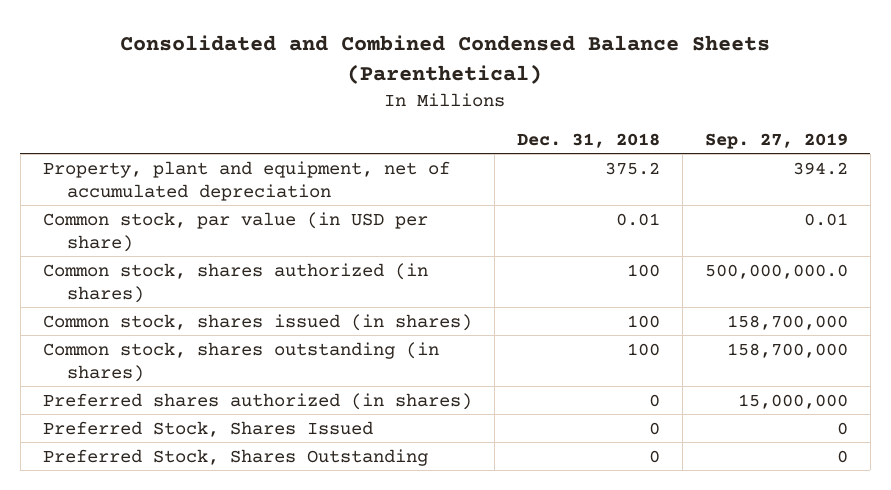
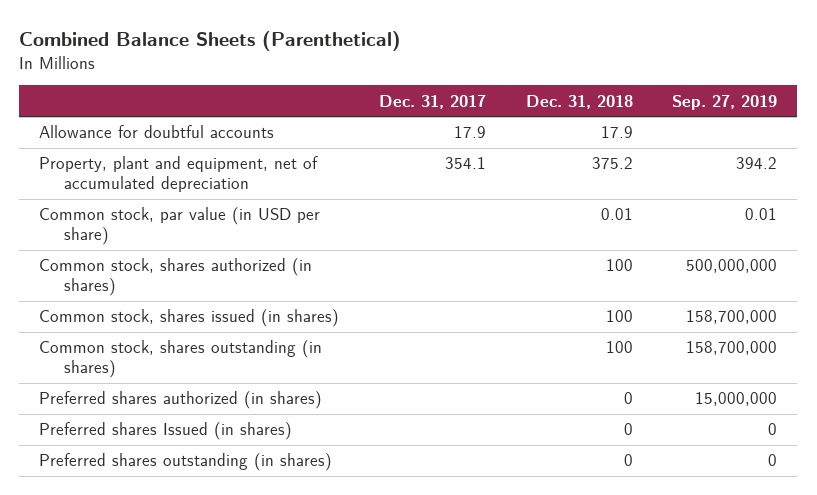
[120,35,771,85] Consolidated and Combined Condensed Balance Sheets (Parenthetical) -> [19,30,402,51] Combined Balance Sheets (Parenthetical)
none -> [378,94,486,109] Dec. 31, 2017
none -> [39,125,275,139] Allowance for doubtful accounts
[704,263,848,279] 500,000,000.0 -> [686,259,778,274] 500,000,000
[42,420,373,437] Preferred Stock, Shares Issued -> [39,422,293,441] Preferred shares Issued (in shares)
[42,448,428,466] Preferred Stock, Shares Outstanding -> [39,453,333,472] Preferred shares outstanding (in shares)

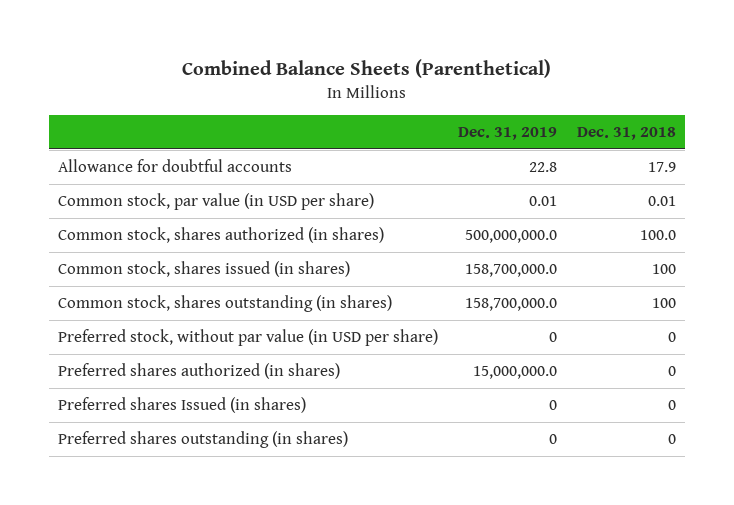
[378,94,486,109] Dec. 31, 2017 -> none
[672,94,778,110] Sep. 27, 2019 -> none
none -> [457,127,557,141] Dec. 31, 2019
[39,156,319,193] Property, plant and equipment, net of accumulated depreciation -> none
[605,259,633,272] 100 -> [639,230,676,241] 100.0
none -> [58,329,439,347] Preferred stock, without par value (in USD per share)

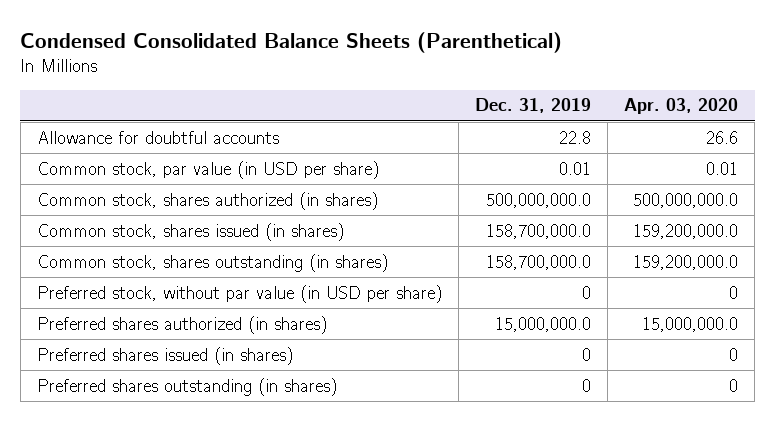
[181,58,551,78] Combined Balance Sheets (Parenthetical) -> [20,31,563,53] Condensed Consolidated Balance Sheets (Parenthetical)
[576,127,676,141] Dec. 31, 2018 -> none
none -> [624,98,739,115] Apr. 03, 2020
[58,397,307,414] Preferred shares Issued (in shares) -> [36,346,293,365] Preferred shares issued (in shares)

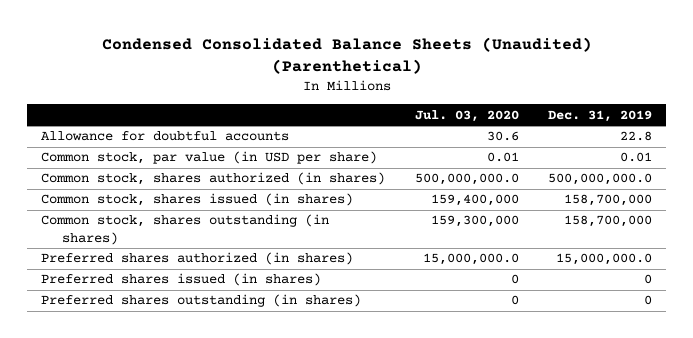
[20,31,563,53] Condensed Consolidated Balance Sheets (Parenthetical) -> [101,36,592,74] Condensed Consolidated Balance Sheets (Unaudited) (Parenthetical)
[624,98,739,115] Apr. 03, 2020 -> none
none -> [414,109,519,122] Jul. 03, 2020
[36,284,442,303] Preferred stock, without par value (in USD per share) -> none
[486,223,592,239] 158,700,000.0 -> [563,194,652,207] 158,700,000
[486,254,592,270] 158,700,000.0 -> [563,215,652,228] 158,700,000

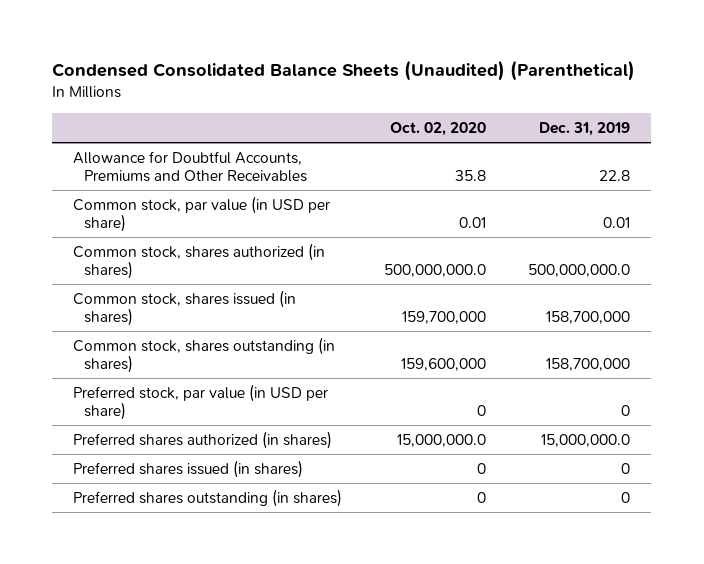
[414,109,519,122] Jul. 03, 2020 -> none
none -> [390,121,487,136] Oct. 02, 2020
[41,131,290,142] Allowance for doubtful accounts -> [73,150,308,182] Allowance for Doubtful Accounts, Premiums and Other Receivables
none -> [73,383,329,420] Preferred stock, par value (in USD per share)

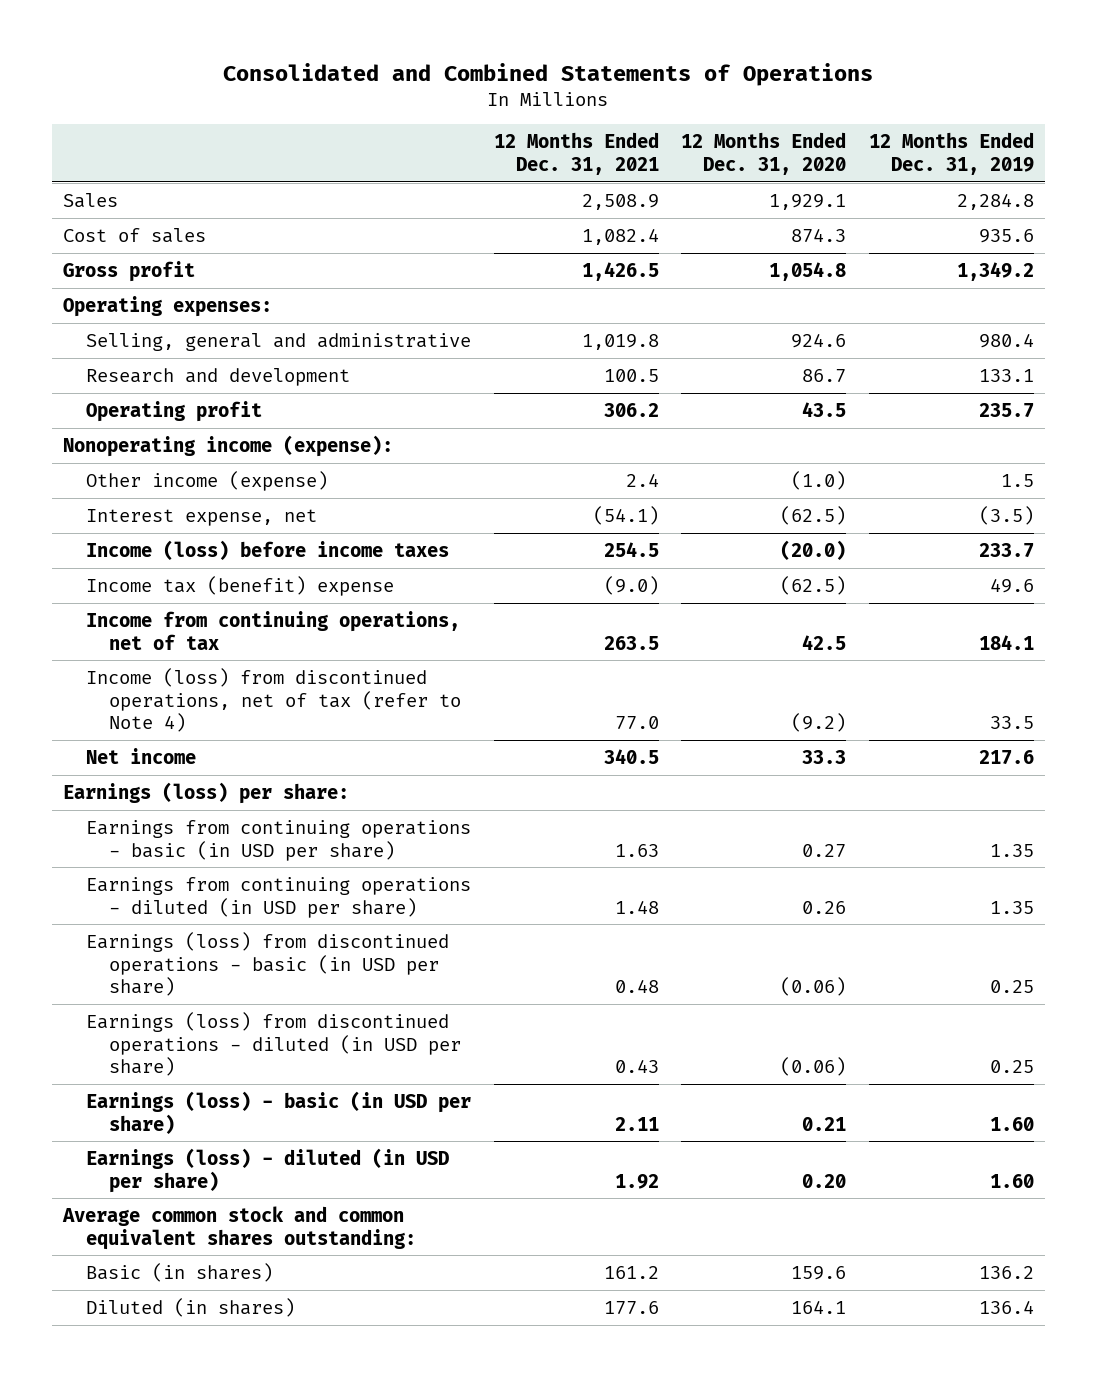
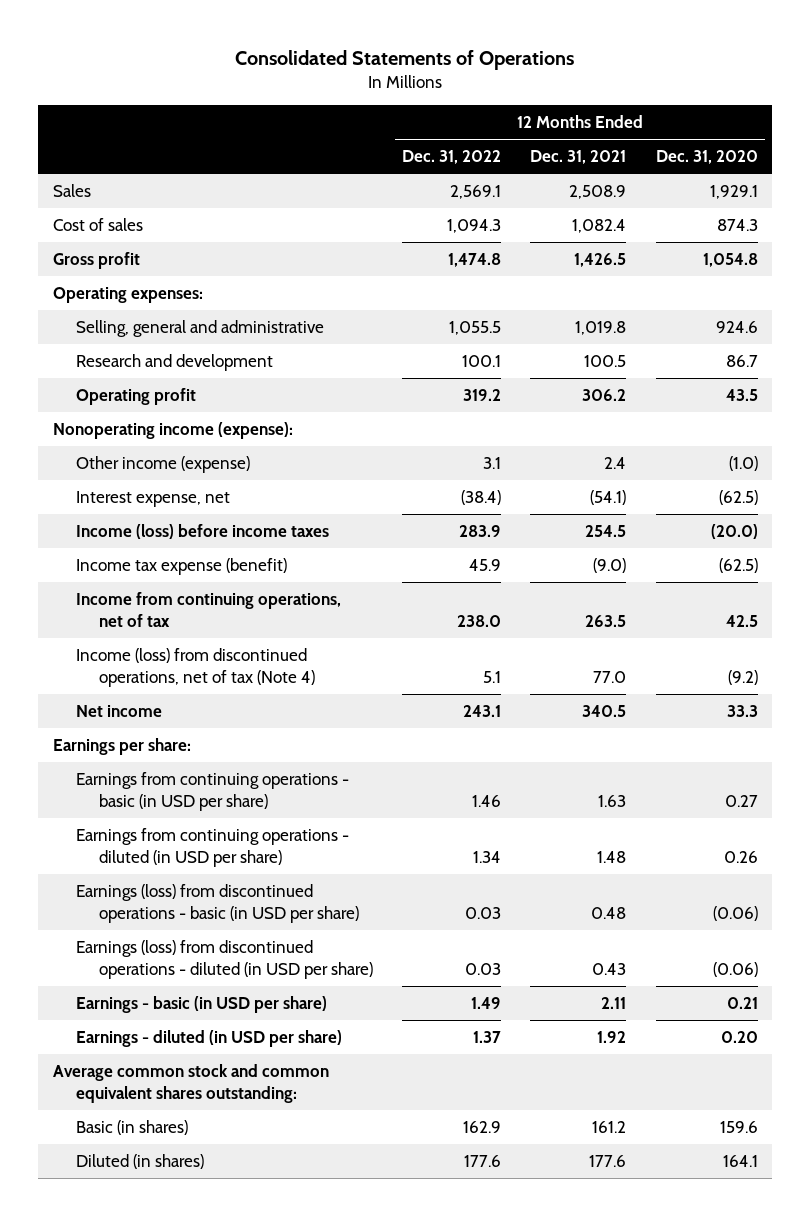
[223,62,874,86] Consolidated and Combined Statements of Operations -> [235,49,575,70] Consolidated Statements of Operations
[868,132,1034,176] 12 Months Ended Dec. 31, 2019 -> none
none -> [402,150,502,165] Dec. 31, 2022
[85,575,394,596] Income tax (benefit) expense -> [75,558,287,576] Income tax expense (benefit)
[85,667,461,733] Income (loss) from discontinued operations, net of tax (refer to Note 4) -> [75,648,315,688] Income (loss) from discontinued operations, net of tax (Note 4)
[63,781,350,804] Earnings (loss) per share: -> [52,738,191,756] Earnings per share:
[85,1090,471,1134] Earnings (loss) - basic (in USD per share) -> [75,996,327,1014] Earnings - basic (in USD per share)
[85,1147,449,1193] Earnings (loss) - diluted (in USD per share) -> [75,1030,342,1048] Earnings - diluted (in USD per share)

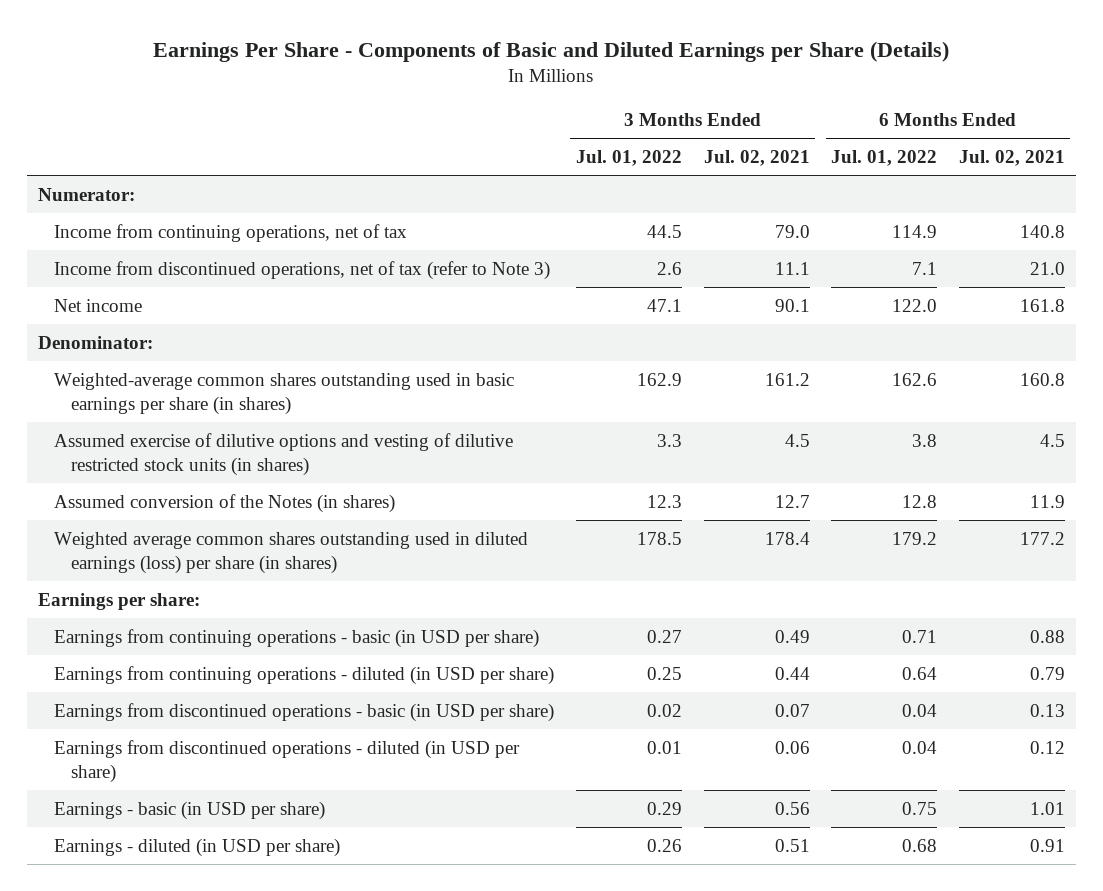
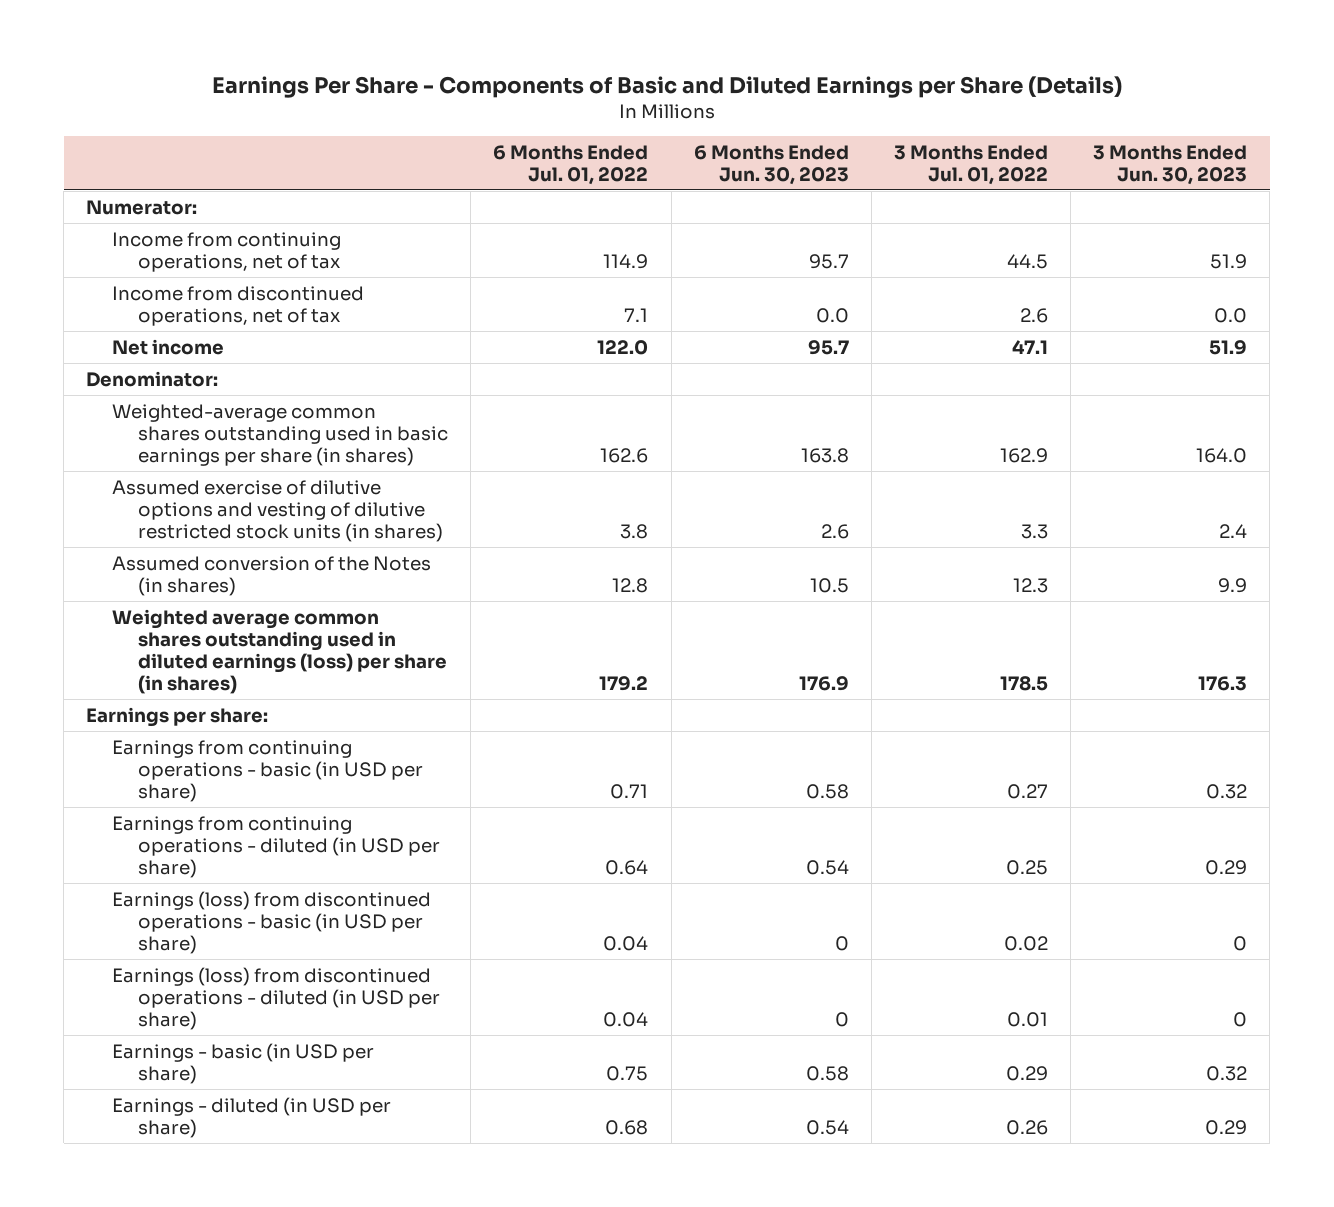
[703,150,810,167] Jul. 02, 2021 -> none
[958,150,1065,167] Jul. 02, 2021 -> none
none -> [693,144,849,185] 6 Months Ended Jun. 30, 2023
none -> [1093,144,1248,185] 3 Months Ended Jun. 30, 2023
[54,260,551,280] Income from discontinued operations, net of tax (refer to Note 3) -> [112,285,365,326] Income from discontinued operations, net of tax
[54,702,555,722] Earnings from discontinued operations - basic (in USD per share) -> [112,890,432,954] Earnings (loss) from discontinued operations - basic (in USD per share)
[54,739,521,783] Earnings from discontinued operations - diluted (in USD per share) -> [112,966,441,1030] Earnings (loss) from discontinued operations - diluted (in USD per share)

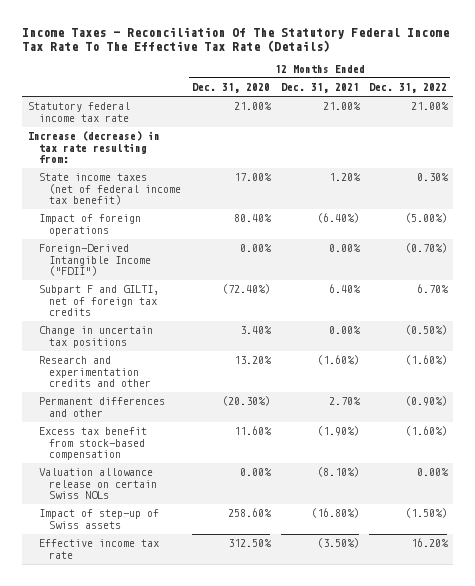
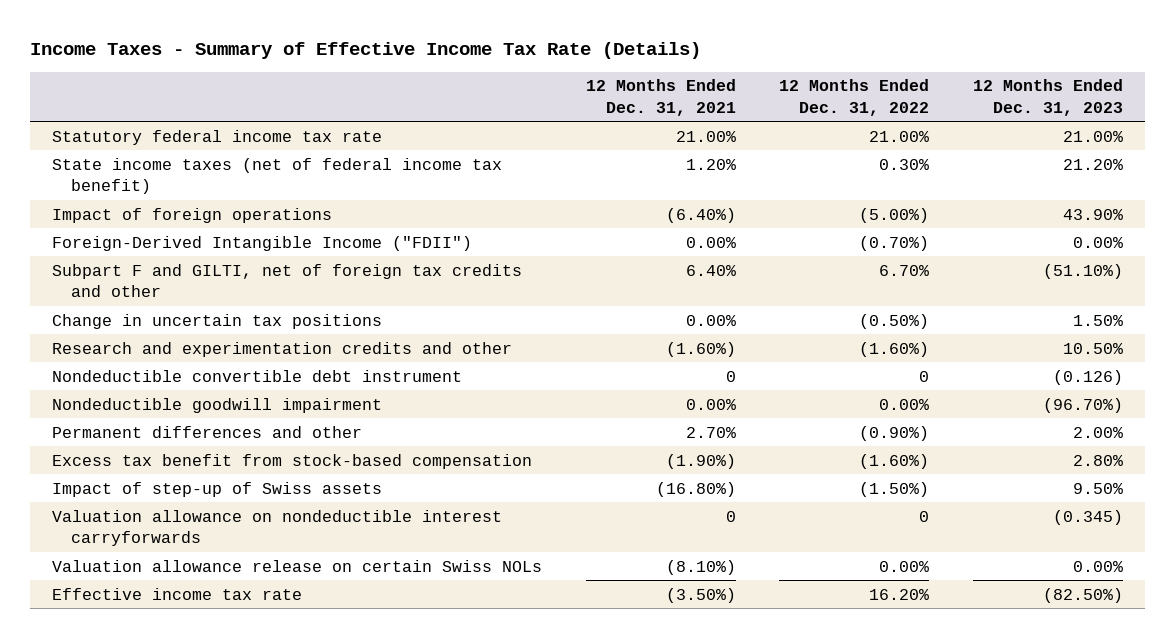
[22,26,450,52] Income Taxes - Reconciliation Of The Statutory Federal Income Tax Rate To The Effective Tax Rate (Details) -> [29,42,701,60] Income Taxes - Summary of Effective Income Tax Rate (Details)
[192,83,271,94] Dec. 31, 2020 -> none
none -> [973,79,1124,116] 12 Months Ended Dec. 31, 2023
[27,131,160,164] Increase (decrease) in tax rate resulting from: -> none
[38,285,159,317] Subpart F and GILTI, net of foreign tax credits -> [51,263,522,297] Subpart F and GILTI, net of foreign tax credits and other
none -> [51,369,462,382] Nondeductible convertible debt instrument
none -> [51,397,382,413] Nondeductible goodwill impairment
none -> [51,509,502,546] Valuation allowance on nondeductible interest carryforwards
[38,468,158,500] Valuation allowance release on certain Swiss NOLs -> [51,559,542,572] Valuation allowance release on certain Swiss NOLs

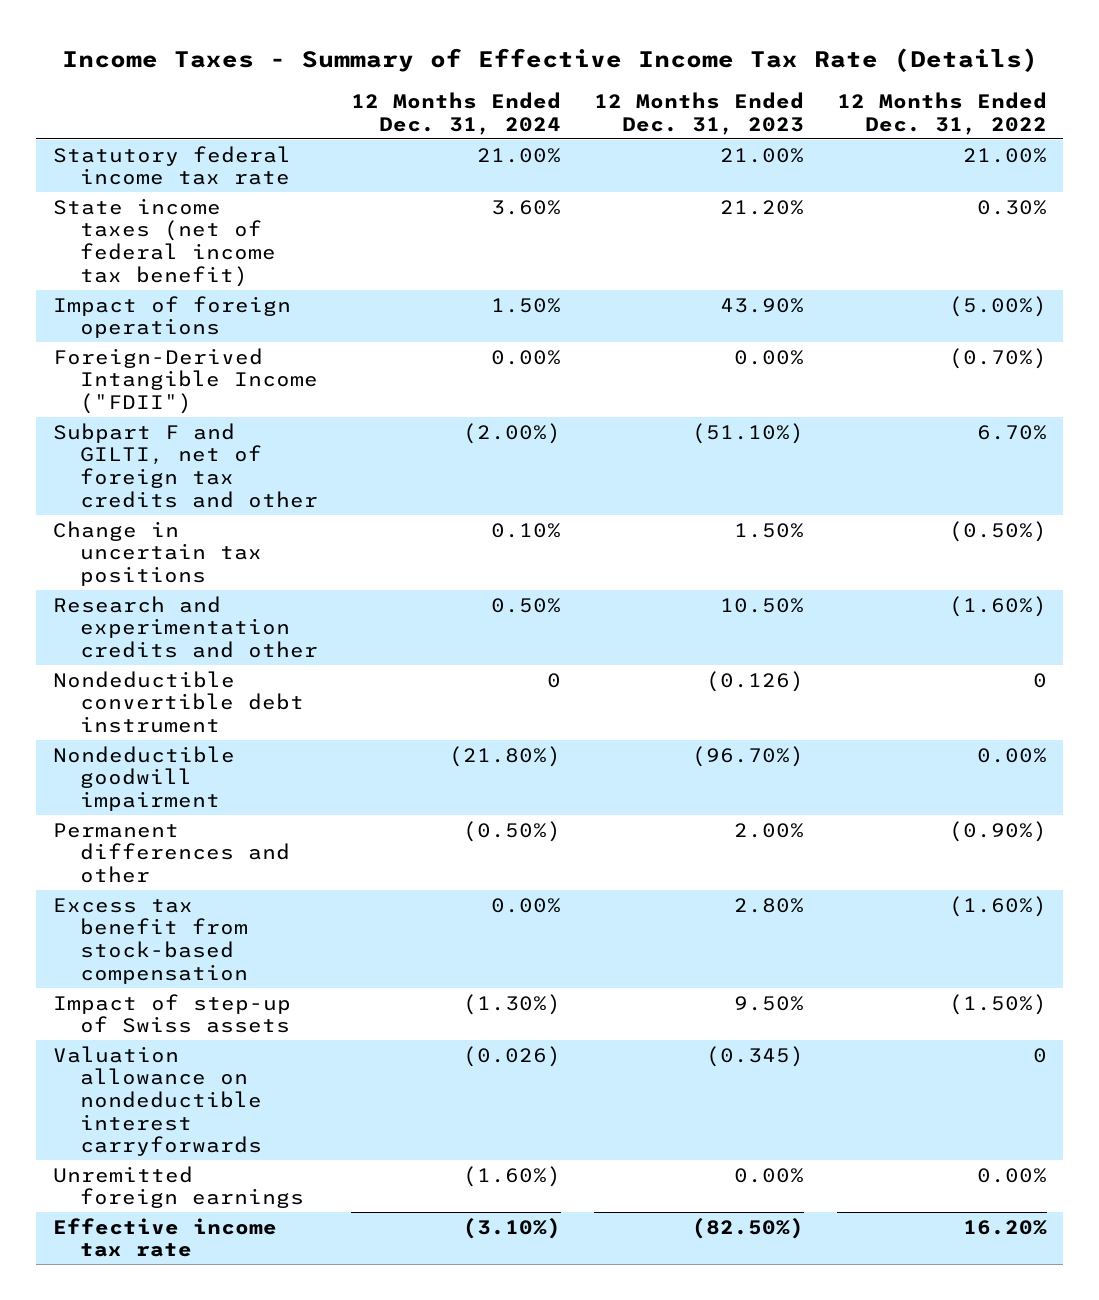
[585,79,736,116] 12 Months Ended Dec. 31, 2021 -> none
none -> [350,91,561,135] 12 Months Ended Dec. 31, 2024
[51,559,542,572] Valuation allowance release on certain Swiss NOLs -> none
none -> [52,1165,304,1209] Unremitted foreign earnings

